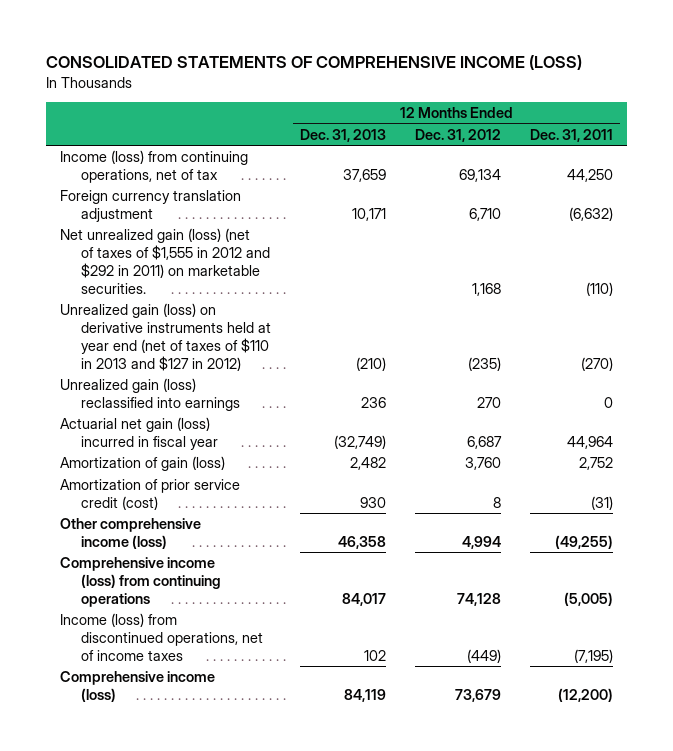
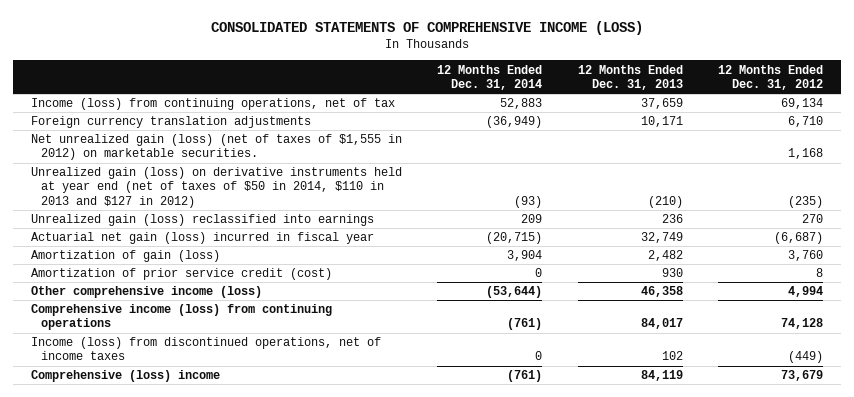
[529,128,613,142] Dec. 31, 2011 -> none
none -> [437,64,543,90] 12 Months Ended Dec. 31, 2014
[60,190,242,222] Foreign currency translation adjustment -> [30,116,311,129] Foreign currency translation adjustments
[60,228,271,294] Net unrealized gain (loss) (net of taxes of $1,555 in 2012 and $292 in 2011) on marketable securities. -> [30,134,402,161] Net unrealized gain (loss) (net of taxes of $1,555 in 2012) on marketable securities.
[60,303,272,371] Unrealized gain (loss) on derivative instruments held at year end (net of taxes of $110 in 2013 and $127 in 2012) -> [30,167,402,208] Unrealized gain (loss) on derivative instruments held at year end (net of taxes of $50 in 2014, $110 in 2013 and $127 in 2012)
[334,434,387,449] (32,749) -> [640,232,683,244] 32,749
[467,435,503,449] 6,687 -> [774,232,824,245] (6,687)
[60,671,216,702] Comprehensive income (loss) -> [30,370,220,383] Comprehensive (loss) income

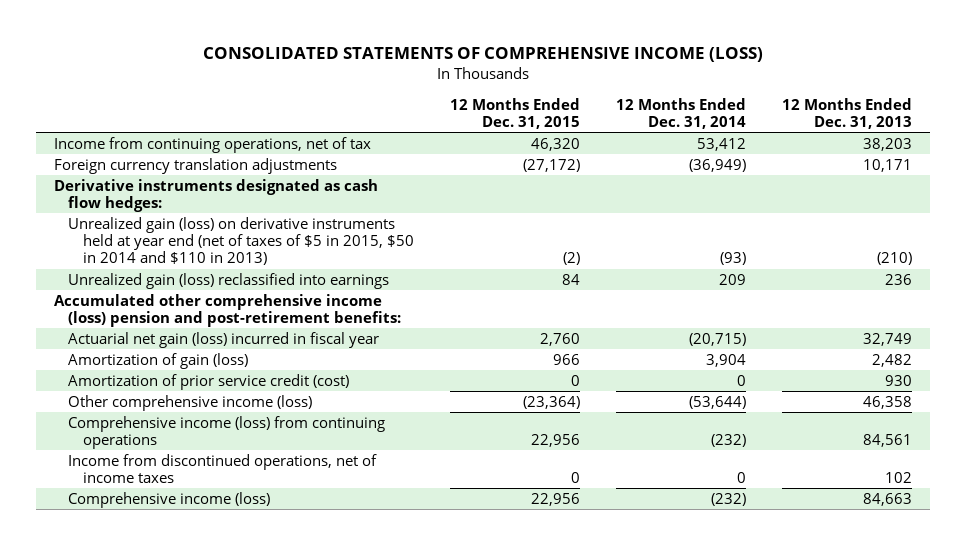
[718,64,824,90] 12 Months Ended Dec. 31, 2012 -> none
none -> [449,97,580,129] 12 Months Ended Dec. 31, 2015
[30,98,395,111] Income (loss) from continuing operations, net of tax -> [53,136,371,153] Income from continuing operations, net of tax
[500,98,543,110] 52,883 -> [696,137,746,151] 53,412
[640,98,683,110] 37,659 -> [862,137,912,151] 38,203
[30,134,402,161] Net unrealized gain (loss) (net of taxes of $1,555 in 2012) on marketable securities. -> none
none -> [53,178,378,213] Derivative instruments designated as cash flow hedges:
[30,167,402,208] Unrealized gain (loss) on derivative instruments held at year end (net of taxes of $50 in 2014, $110 in 2013 and $127 in 2012) -> [68,216,414,266] Unrealized gain (loss) on derivative instruments held at year end (net of taxes of $5 in 2015, $50 in 2014 and $110 in 2013)
none -> [53,293,402,328] Accumulated other comprehensive income (loss) pension and post-retirement benefits:
[507,318,543,331] (761) -> [710,434,746,448] (232)
[640,318,683,330] 84,017 -> [862,434,912,448] 84,561
[30,337,381,361] Income (loss) from discontinued operations, net of income taxes -> [68,453,378,484] Income from discontinued operations, net of income taxes
[30,370,220,383] Comprehensive (loss) income -> [68,491,271,508] Comprehensive income (loss)
[507,370,543,383] (761) -> [710,492,746,506] (232)
[640,370,683,382] 84,119 -> [862,492,912,506] 84,663

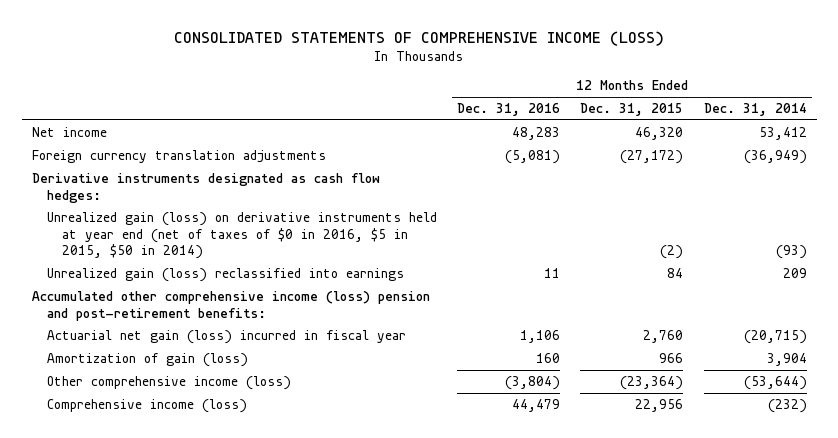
[781,97,912,129] 12 Months Ended Dec. 31, 2013 -> none
none -> [457,102,561,116] Dec. 31, 2016
[53,136,371,153] Income from continuing operations, net of tax -> [31,126,107,137] Net income
[68,216,414,266] Unrealized gain (loss) on derivative instruments held at year end (net of taxes of $5 in 2015, $50 in 2014 and $110 in 2013) -> [46,211,437,260] Unrealized gain (loss) on derivative instruments held at year end (net of taxes of $0 in 2016, $5 in 2015, $50 in 2014)
[68,373,350,390] Amortization of prior service credit (cost) -> none
[68,415,386,450] Comprehensive income (loss) from continuing operations -> none
[68,453,378,484] Income from discontinued operations, net of income taxes -> none

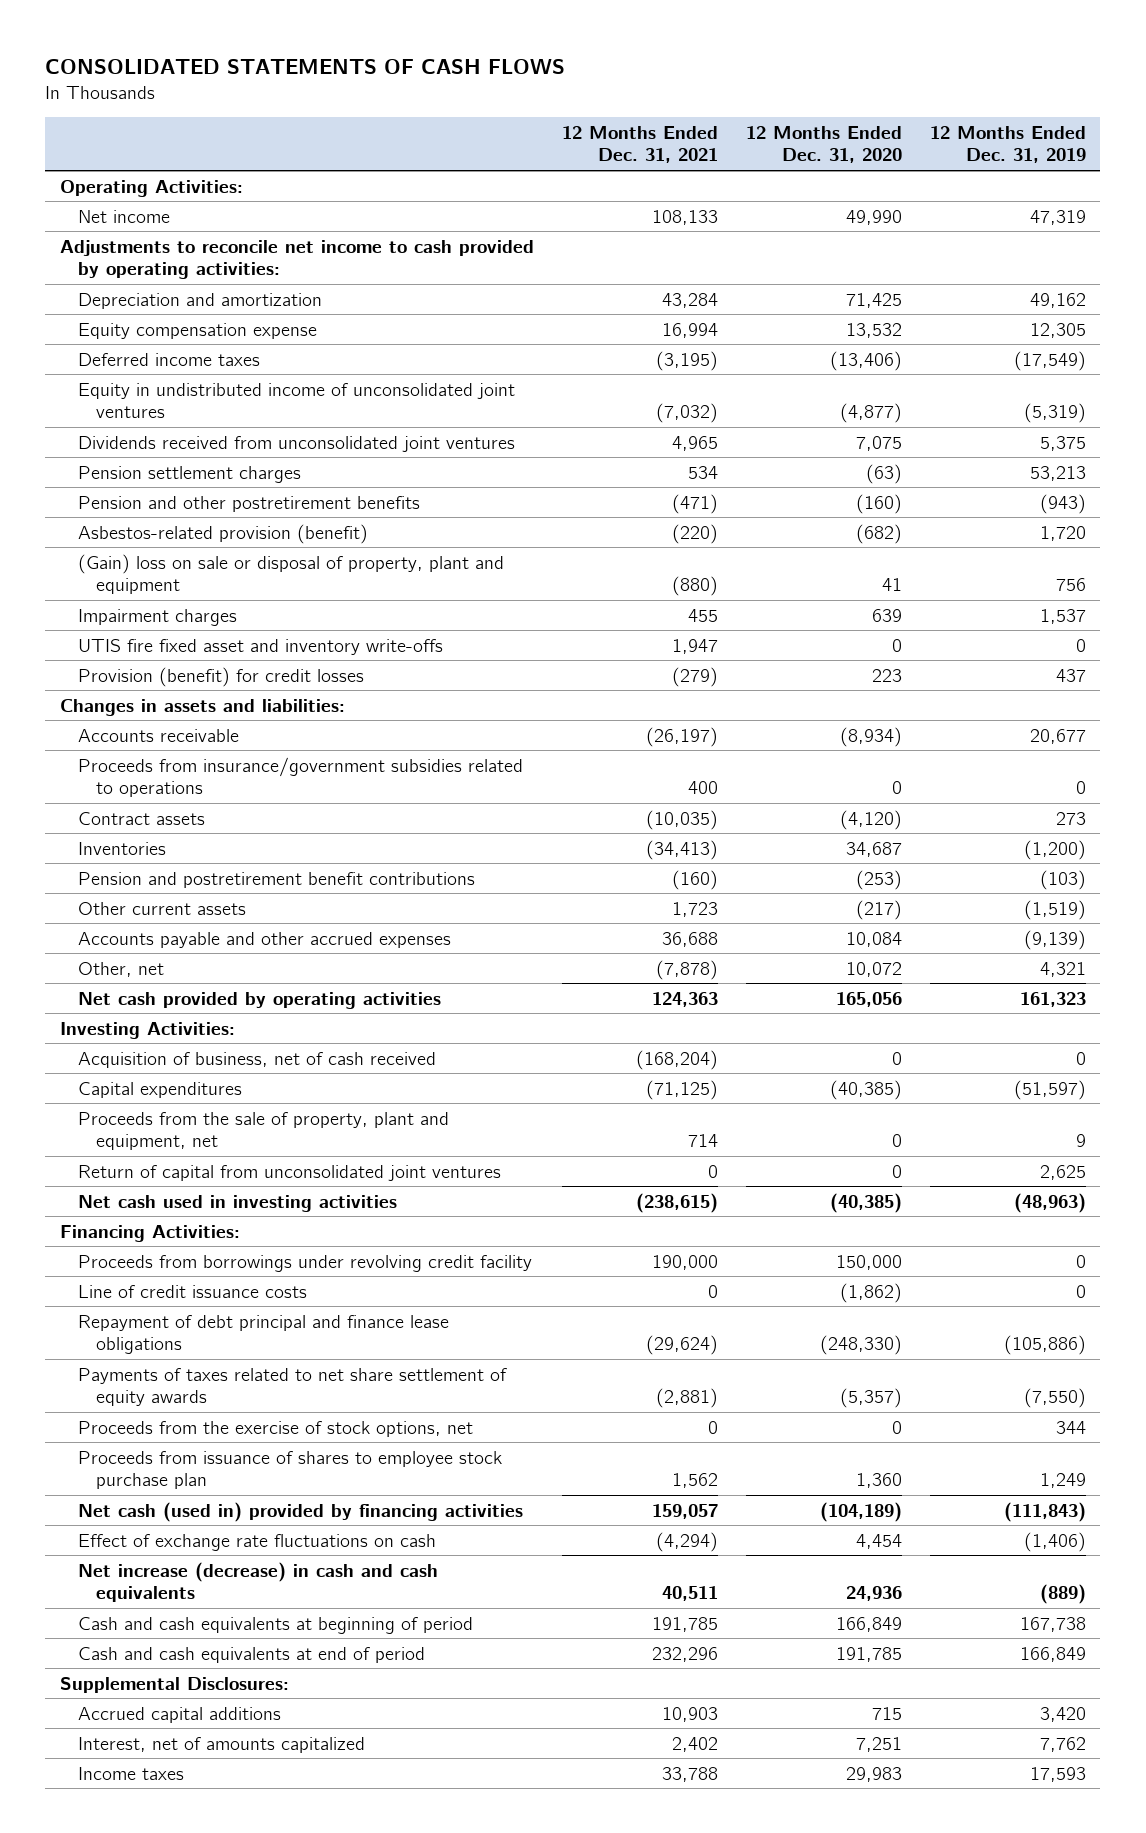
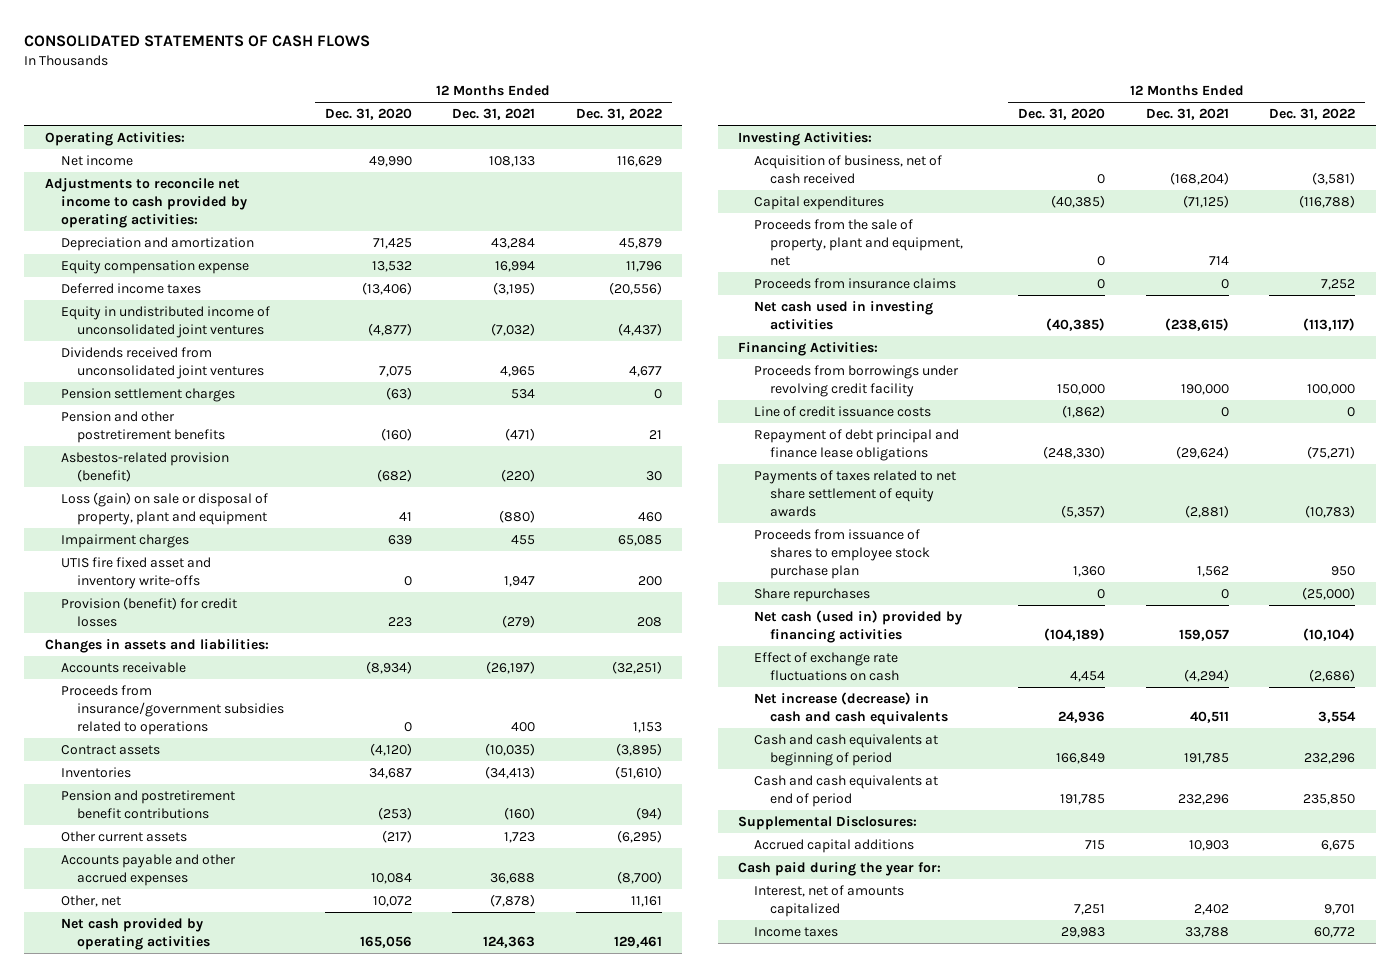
[930,125,1087,164] 12 Months Ended Dec. 31, 2019 -> none
none -> [576,108,663,121] Dec. 31, 2022
[77,553,504,594] (Gain) loss on sale or disposal of property, plant and equipment -> [60,491,268,526] Loss (gain) on sale or disposal of property, plant and equipment
[77,1164,501,1181] Return of capital from unconsolidated joint ventures -> none
none -> [754,277,957,289] Proceeds from insurance claims
[77,1420,473,1437] Proceeds from the exercise of stock options, net -> none
none -> [754,587,871,602] Share repurchases
none -> [737,861,941,876] Cash paid during the year for:

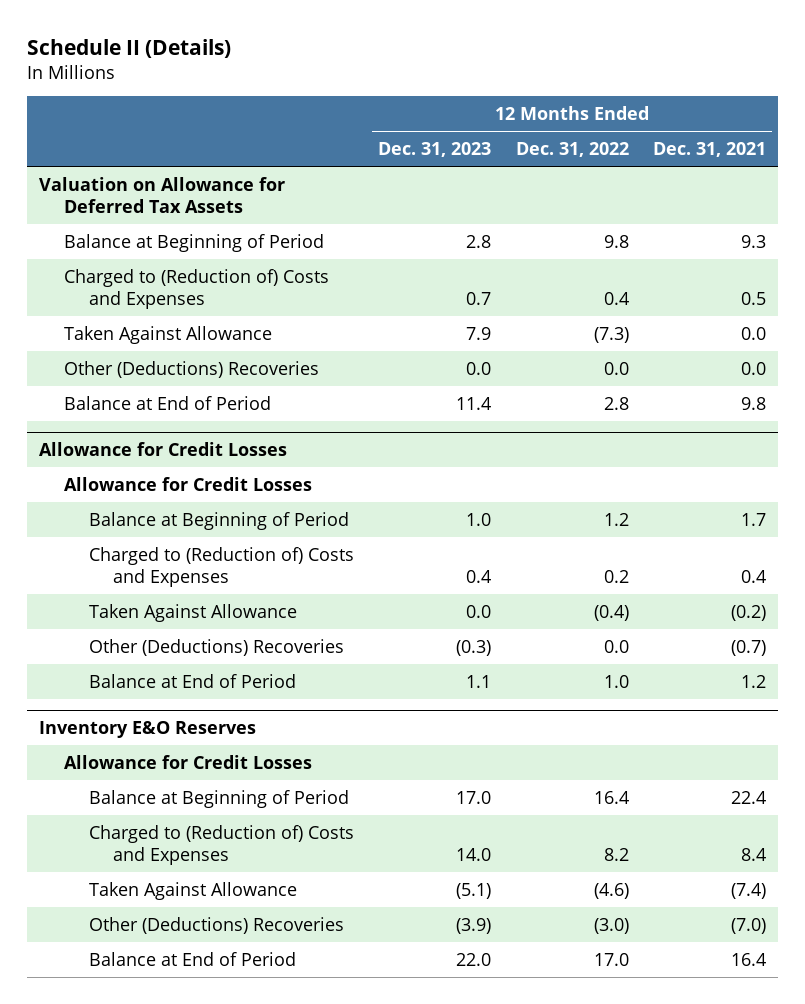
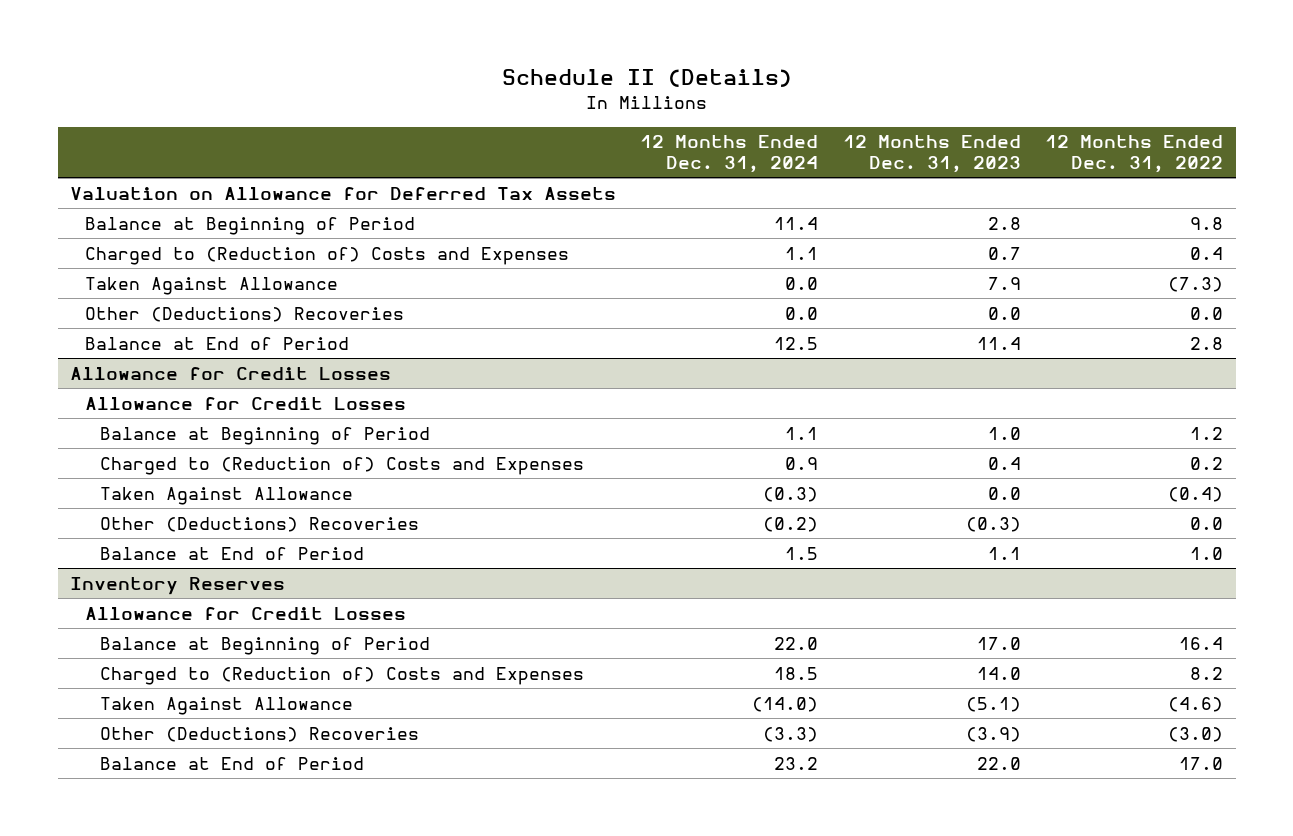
[652,142,766,158] Dec. 31, 2021 -> none
none -> [640,135,819,173] 12 Months Ended Dec. 31, 2024
[39,721,257,739] Inventory E&O Reserves -> [69,576,285,595] Inventory Reserves

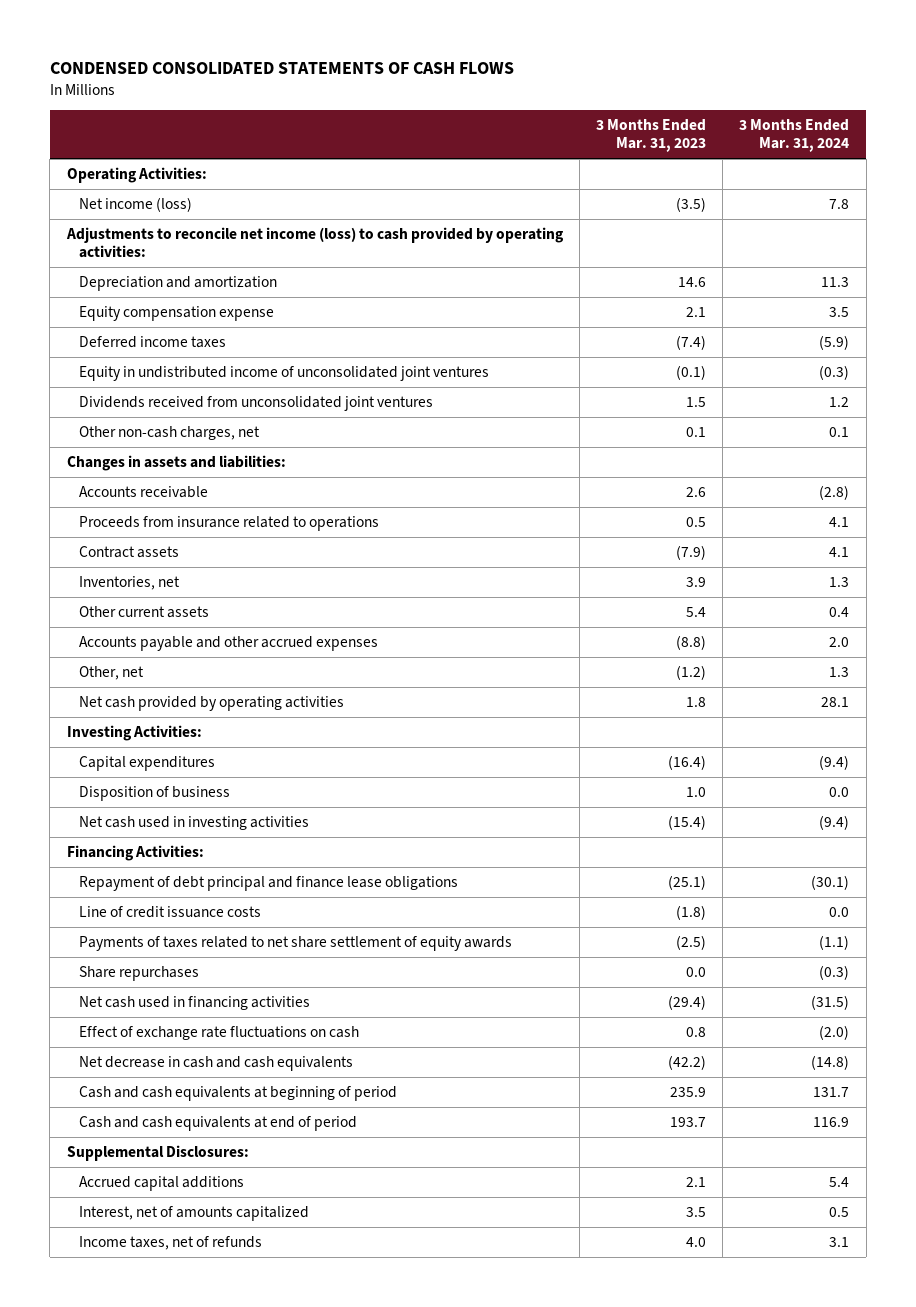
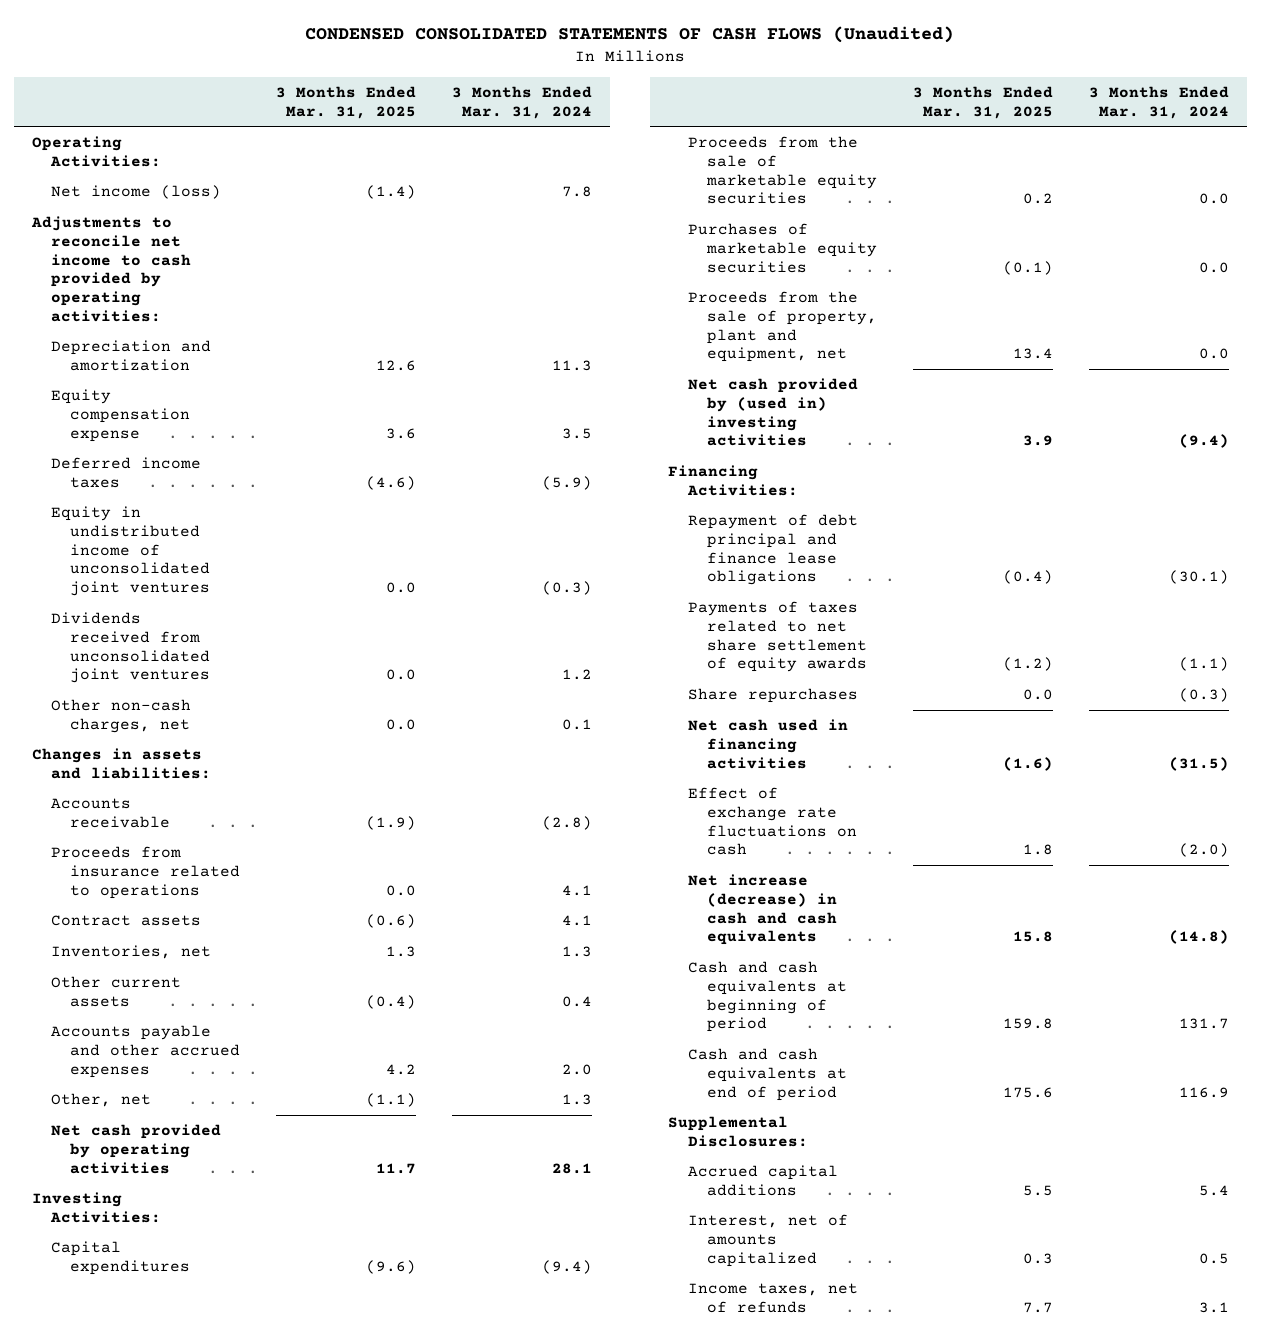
[49,61,514,74] CONDENSED CONSOLIDATED STATEMENTS OF CASH FLOWS -> [305,25,955,43] CONDENSED CONSOLIDATED STATEMENTS OF CASH FLOWS (Unaudited)
[596,119,707,153] 3 Months Ended Mar. 31, 2023 -> none
none -> [275,85,416,119] 3 Months Ended Mar. 31, 2025
[65,227,564,259] Adjustments to reconcile net income (loss) to cash provided by operating activities: -> [30,216,191,322] Adjustments to reconcile net income to cash provided by operating activities:
[78,786,230,802] Disposition of business -> none
none -> [687,136,877,205] Proceeds from the sale of marketable equity securities
none -> [687,223,877,273] Purchases of marketable equity securities
none -> [687,291,877,363] Proceeds from the sale of property, plant and equipment, net
[78,816,309,831] Net cash used in investing activities -> [687,378,858,447] Net cash provided by (used in) investing activities
[78,906,261,919] Line of credit issuance costs -> none
[78,1056,353,1072] Net decrease in cash and cash equivalents -> [687,874,837,946] Net increase (decrease) in cash and cash equivalents

